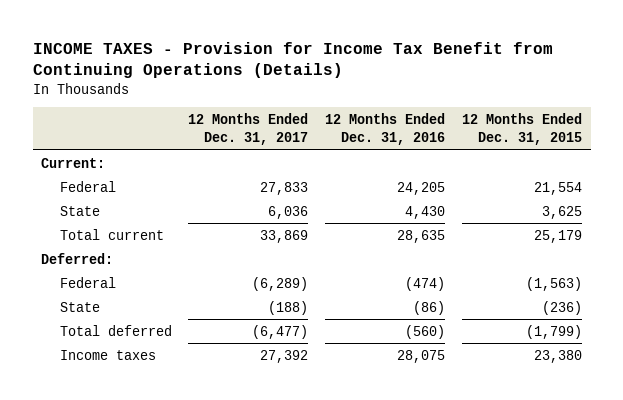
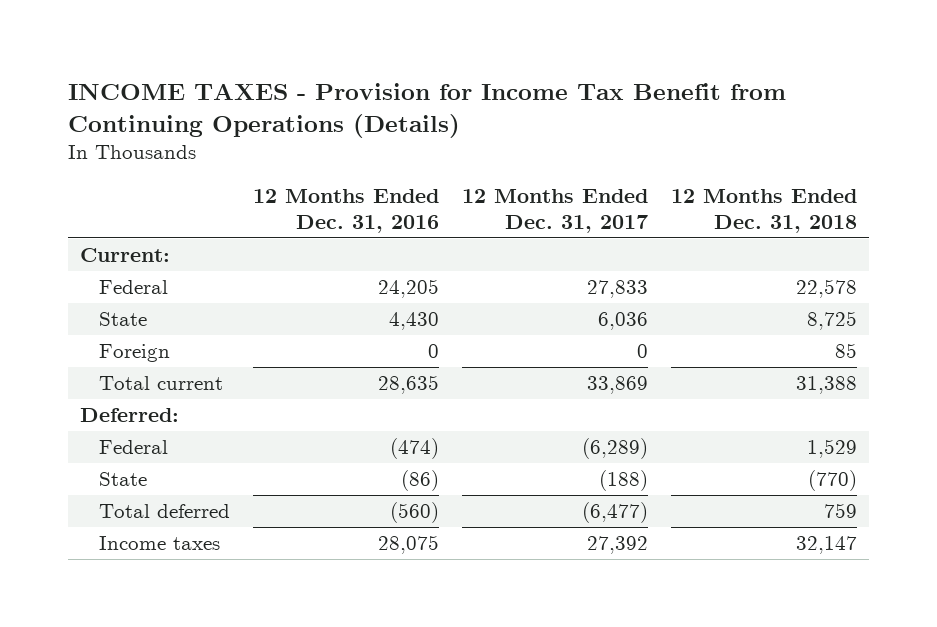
[462,113,583,145] 12 Months Ended Dec. 31, 2015 -> none
none -> [671,188,858,233] 12 Months Ended Dec. 31, 2018
none -> [98,344,170,363] Foreign

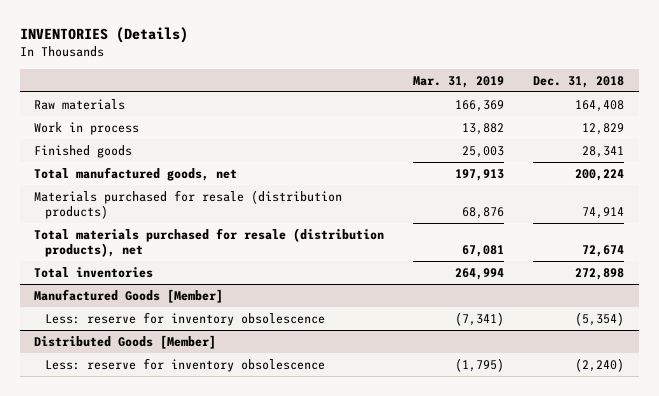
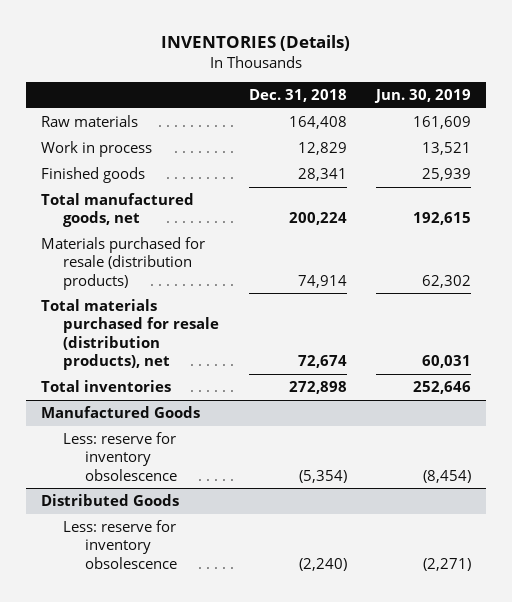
[413,75,505,88] Mar. 31, 2019 -> none
none -> [374,88,472,103] Jun. 30, 2019
[34,288,224,303] Manufactured Goods [Member] -> [40,405,200,418] Manufactured Goods
[34,334,217,349] Distributed Goods [Member] -> [40,493,179,506] Distributed Goods

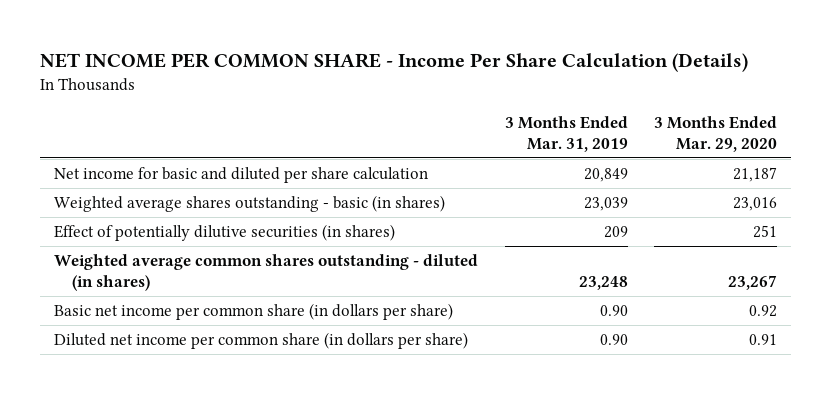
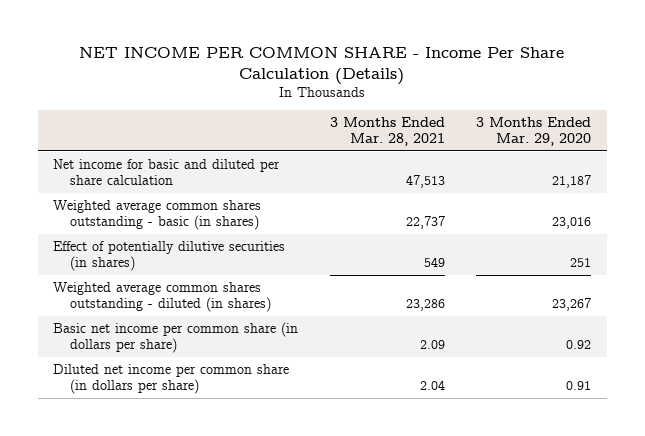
[504,115,628,152] 3 Months Ended Mar. 31, 2019 -> none
none -> [329,116,445,147] 3 Months Ended Mar. 28, 2021
[53,195,445,213] Weighted average shares outstanding - basic (in shares) -> [53,199,262,231] Weighted average common shares outstanding - basic (in shares)

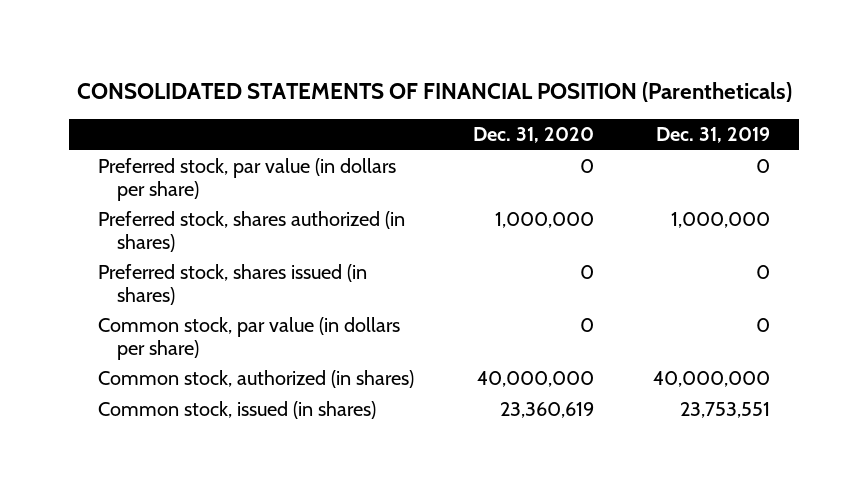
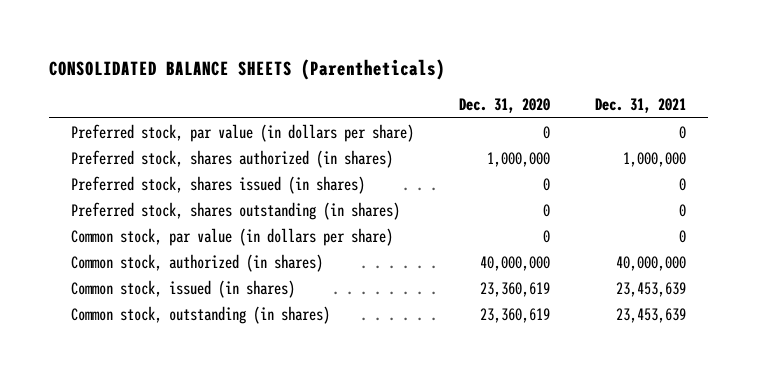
[77,82,793,103] CONSOLIDATED STATEMENTS OF FINANCIAL POSITION (Parentheticals) -> [48,58,445,80] CONSOLIDATED BALANCE SHEETS (Parentheticals)
[655,127,770,144] Dec. 31, 2019 -> none
none -> [594,98,686,114] Dec. 31, 2021
none -> [71,202,401,221] Preferred stock, shares outstanding (in shares)
none -> [71,306,331,325] Common stock, outstanding (in shares)

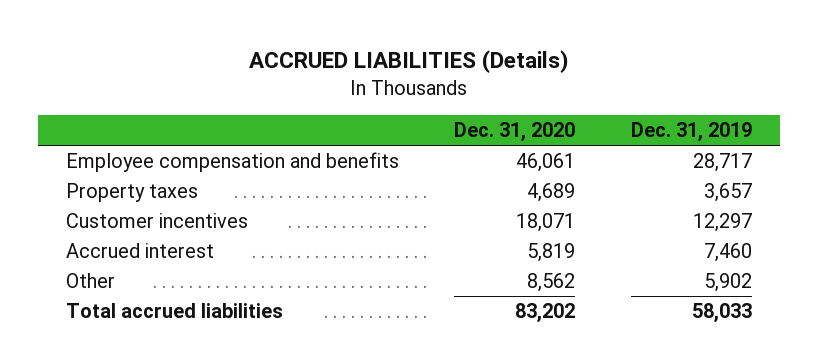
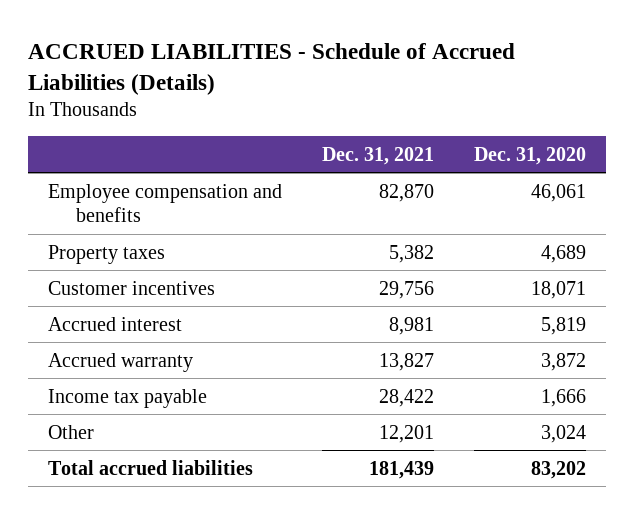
[248,50,568,74] ACCRUED LIABILITIES (Details) -> [28,42,516,95] ACCRUED LIABILITIES - Schedule of Accrued Liabilities (Details)
[631,121,753,142] Dec. 31, 2019 -> none
none -> [321,146,434,165] Dec. 31, 2021
none -> [48,352,194,372] Accrued warranty
none -> [48,388,208,408] Income tax payable
[527,273,576,293] 8,562 -> [540,424,586,443] 3,024

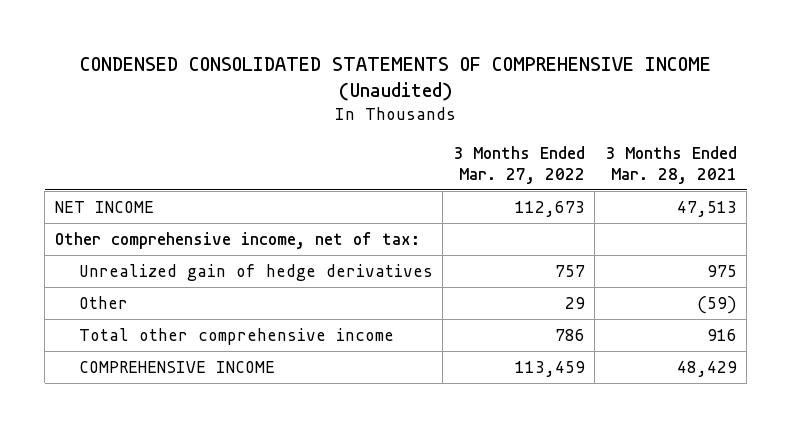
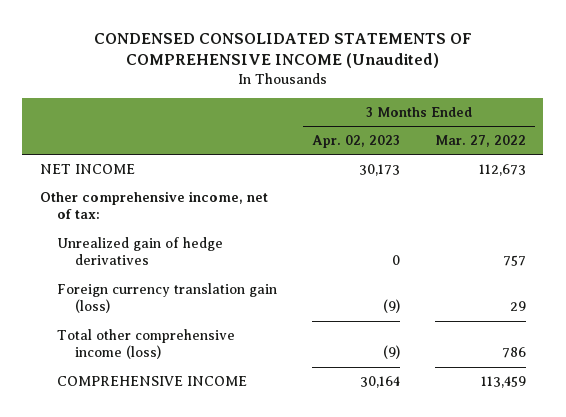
[604,146,737,184] 3 Months Ended Mar. 28, 2021 -> none
none -> [312,134,401,148] Apr. 02, 2023
[78,296,128,310] Other -> none
none -> [57,282,278,314] Foreign currency translation gain (loss)
[78,328,394,346] Total other comprehensive income -> [57,328,236,360] Total other comprehensive income (loss)

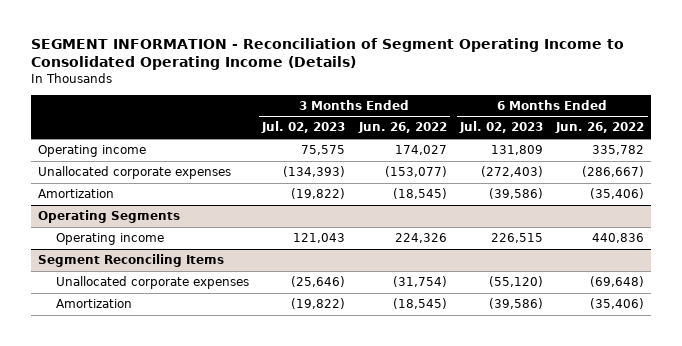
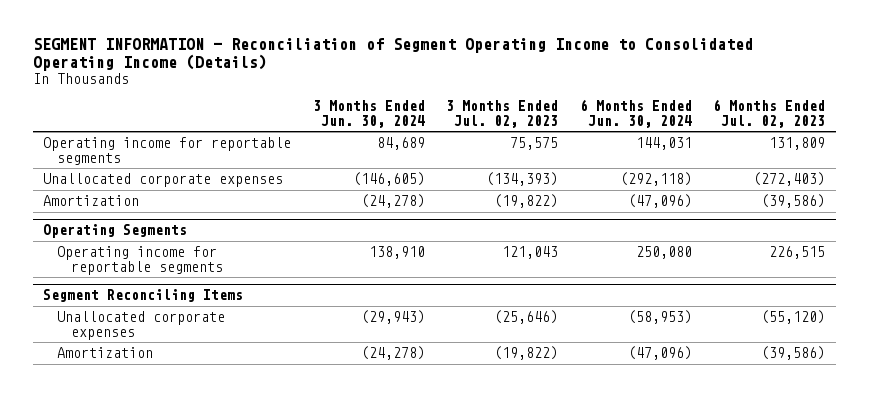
[357,122,447,134] Jun. 26, 2022 -> none
[555,122,645,134] Jun. 26, 2022 -> none
none -> [312,99,425,128] 3 Months Ended Jun. 30, 2024
none -> [579,98,692,128] 6 Months Ended Jun. 30, 2024
[37,145,146,158] Operating income -> [43,137,292,165] Operating income for reportable segments
[55,233,164,246] Operating income -> [57,246,224,275] Operating income for reportable segments

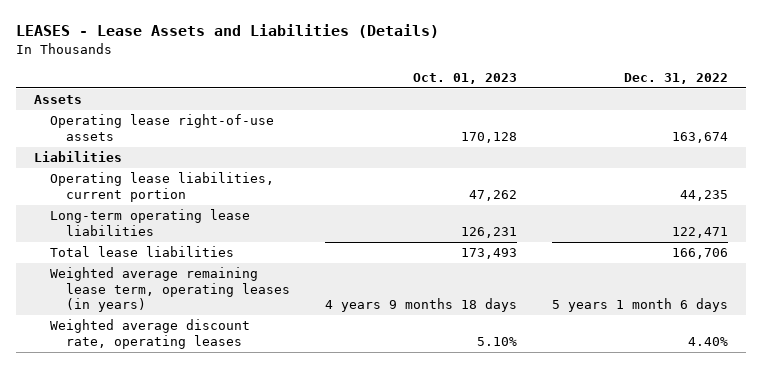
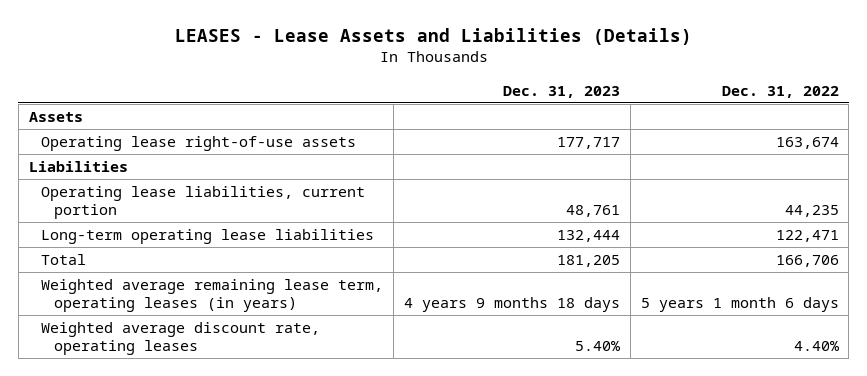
[412,72,517,84] Oct. 01, 2023 -> none
none -> [502,85,620,98] Dec. 31, 2023
[49,246,234,258] Total lease liabilities -> [41,253,87,265] Total

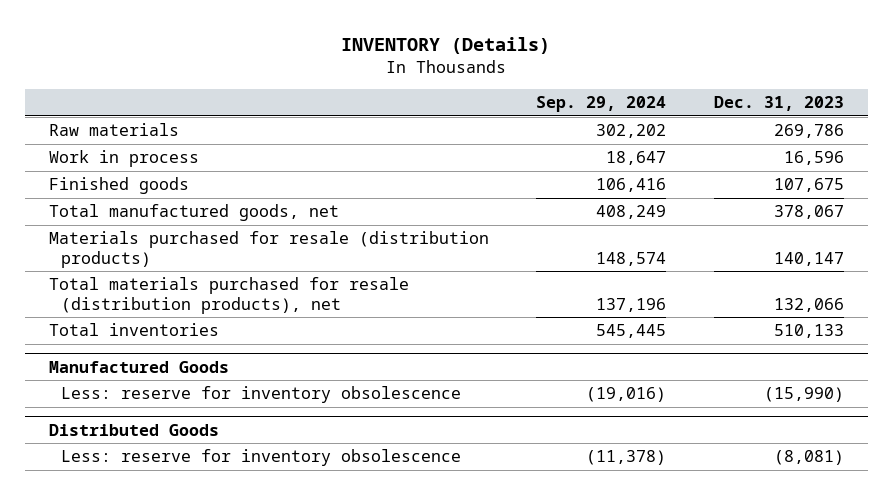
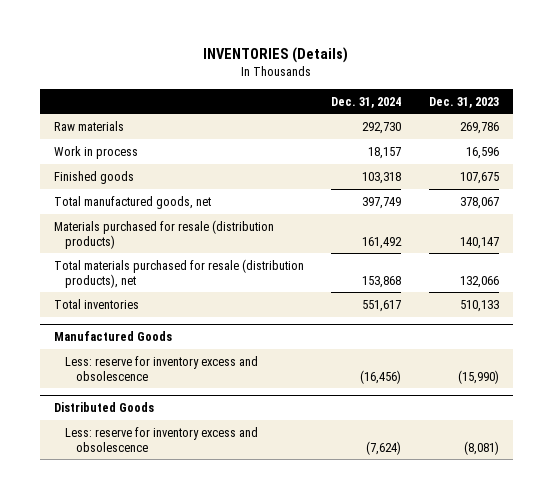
[341,36,551,54] INVENTORY (Details) -> [203,47,349,64] INVENTORIES (Details)
[536,96,667,113] Sep. 29, 2024 -> none
none -> [331,96,402,108] Dec. 31, 2024
[61,386,462,404] Less: reserve for inventory obsolescence -> [64,355,258,381] Less: reserve for inventory excess and obsolescence
[61,449,462,467] Less: reserve for inventory obsolescence -> [64,426,258,452] Less: reserve for inventory excess and obsolescence

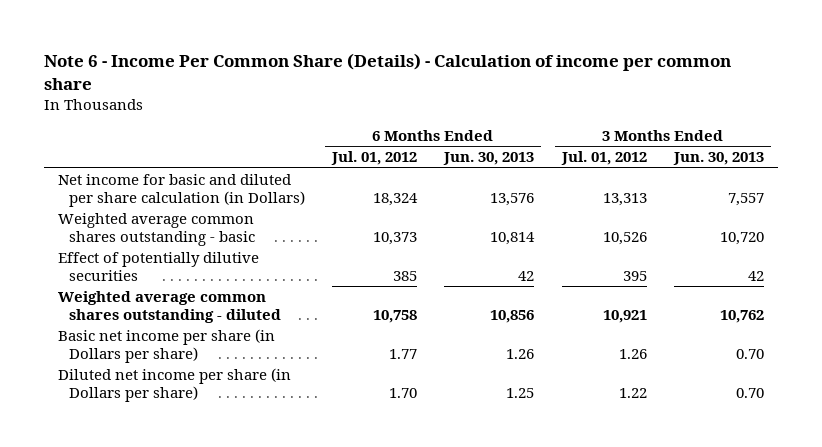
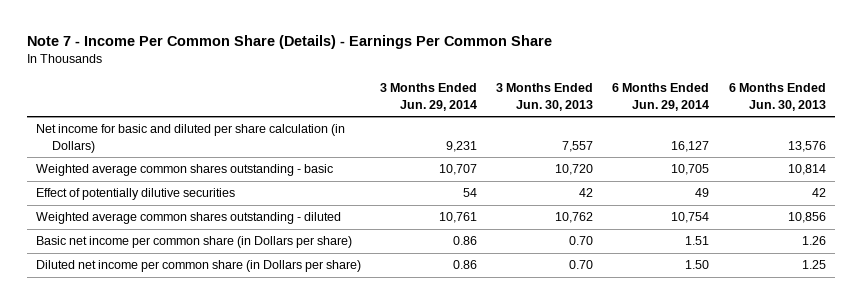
[44,53,732,90] Note 6 - Income Per Common Share (Details) - Calculation of income per common share -> [26,35,552,50] Note 7 - Income Per Common Share (Details) - Earnings Per Common Share
[330,151,417,166] Jul. 01, 2012 -> none
[560,151,647,166] Jul. 01, 2012 -> none
none -> [380,83,478,111] 3 Months Ended Jun. 29, 2014
none -> [612,83,710,111] 6 Months Ended Jun. 29, 2014
[57,329,275,363] Basic net income per share (in Dollars per share) -> [36,236,353,249] Basic net income per common share (in Dollars per share)
[57,368,291,402] Diluted net income per share (in Dollars per share) -> [36,260,362,273] Diluted net income per common share (in Dollars per share)

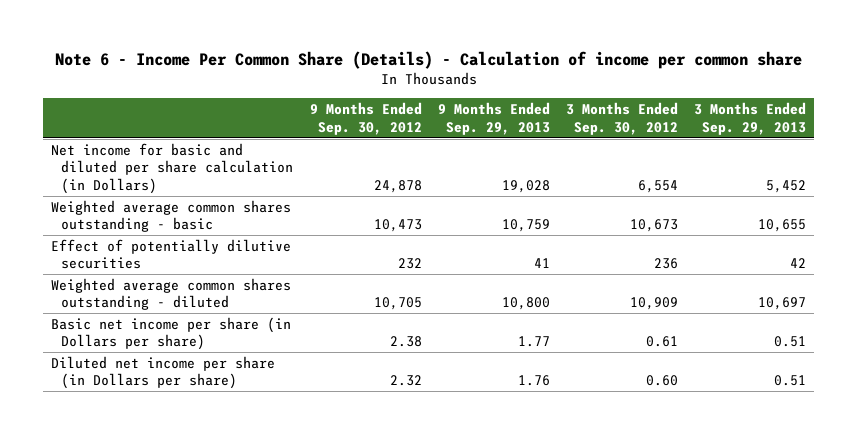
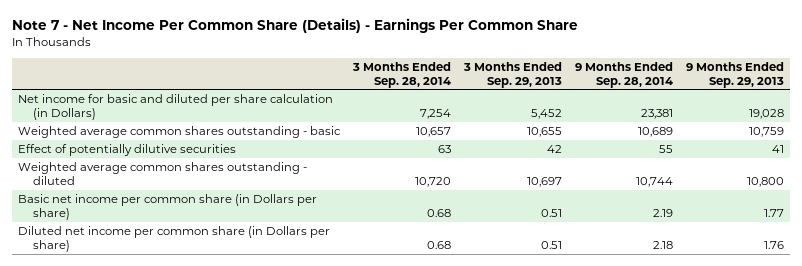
[54,50,802,69] Note 6 - Income Per Common Share (Details) - Calculation of income per common share -> [11,18,578,34] Note 7 - Net Income Per Common Share (Details) - Earnings Per Common Share
[309,102,422,135] 9 Months Ended Sep. 30, 2012 -> none
[566,102,679,135] 3 Months Ended Sep. 30, 2012 -> none
none -> [352,61,452,88] 3 Months Ended Sep. 28, 2014
none -> [574,61,673,88] 9 Months Ended Sep. 28, 2014
[50,317,291,351] Basic net income per share (in Dollars per share) -> [18,193,318,220] Basic net income per common share (in Dollars per share)
[50,356,275,390] Diluted net income per share (in Dollars per share) -> [18,225,331,252] Diluted net income per common share (in Dollars per share)

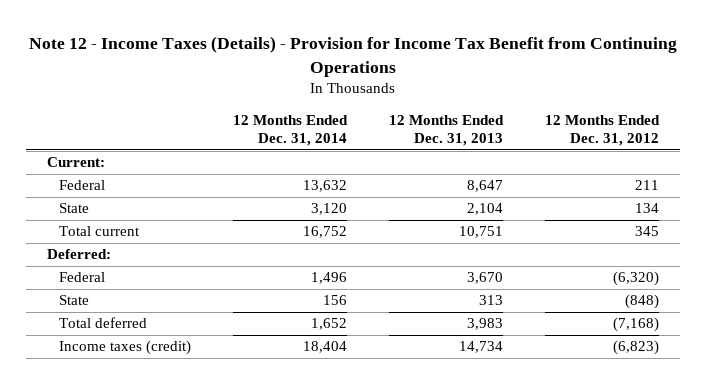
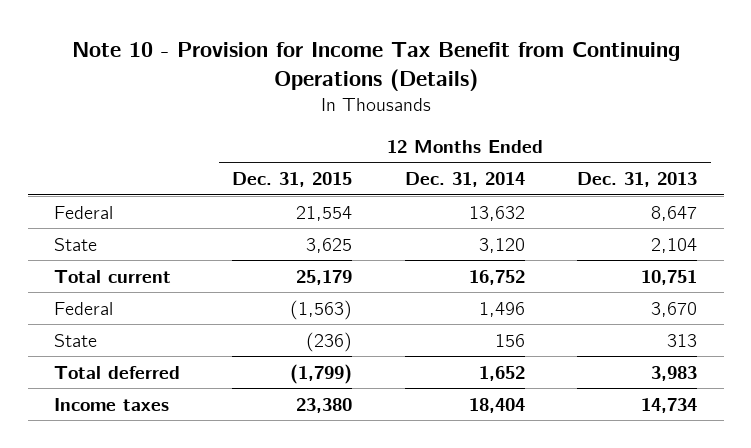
[29,36,678,77] Note 12 - Income Taxes (Details) - Provision for Income Tax Benefit from Continuing Operations -> [71,41,680,91] Note 10 - Provision for Income Tax Benefit from Continuing Operations (Details)
[545,114,661,147] 12 Months Ended Dec. 31, 2012 -> none
none -> [232,171,353,187] Dec. 31, 2015
[46,157,105,168] Current: -> none
[46,249,111,260] Deferred: -> none
[59,340,192,356] Income taxes (credit) -> [53,397,169,411] Income taxes

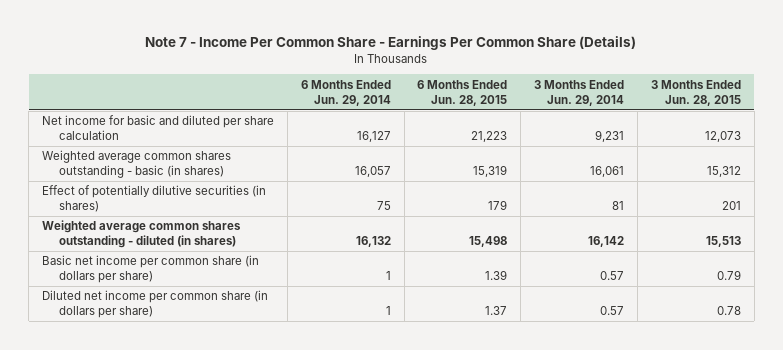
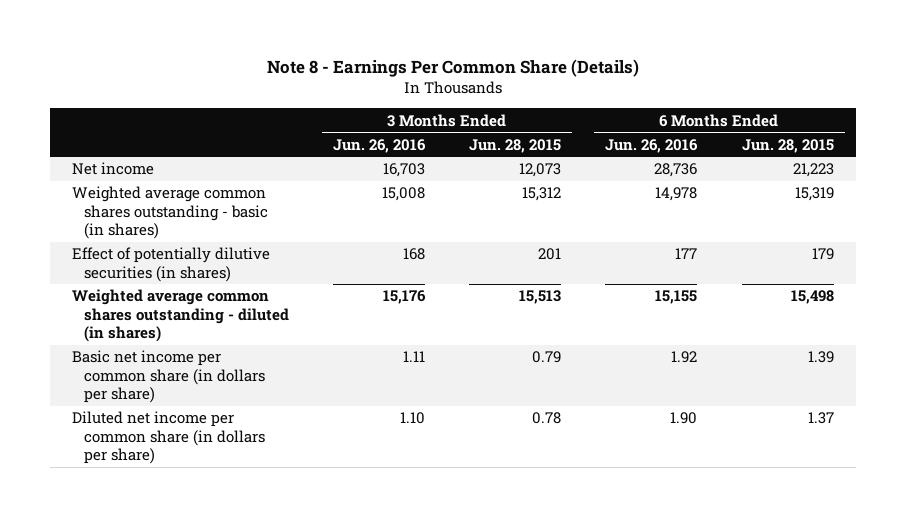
[145,35,637,50] Note 7 - Income Per Common Share - Earnings Per Common Share (Details) -> [266,59,639,78] Note 8 - Earnings Per Common Share (Details)
[300,79,391,106] 6 Months Ended Jun. 29, 2014 -> none
[534,79,625,106] 3 Months Ended Jun. 29, 2014 -> none
none -> [333,138,427,153] Jun. 26, 2016
none -> [605,138,699,153] Jun. 26, 2016
[42,115,275,141] Net income for basic and diluted per share calculation -> [72,162,155,176] Net income

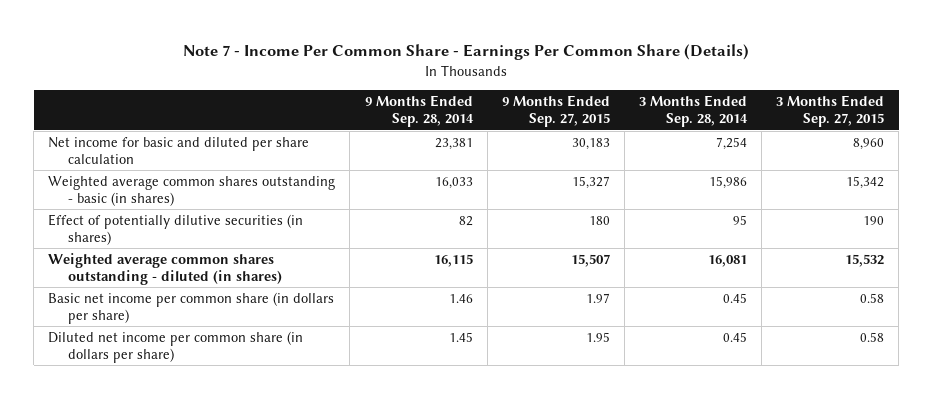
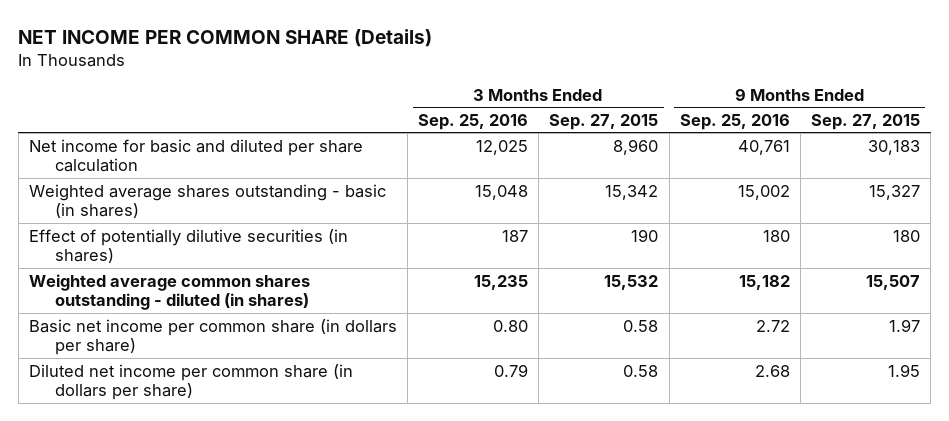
[183,44,750,61] Note 7 - Income Per Common Share - Earnings Per Common Share (Details) -> [18,28,433,47] NET INCOME PER COMMON SHARE (Details)
[364,95,474,128] 9 Months Ended Sep. 28, 2014 -> none
[638,95,748,128] 3 Months Ended Sep. 28, 2014 -> none
none -> [418,113,529,130] Sep. 25, 2016
none -> [679,113,790,130] Sep. 25, 2016
[48,175,336,207] Weighted average common shares outstanding - basic (in shares) -> [28,183,386,219] Weighted average shares outstanding - basic (in shares)

